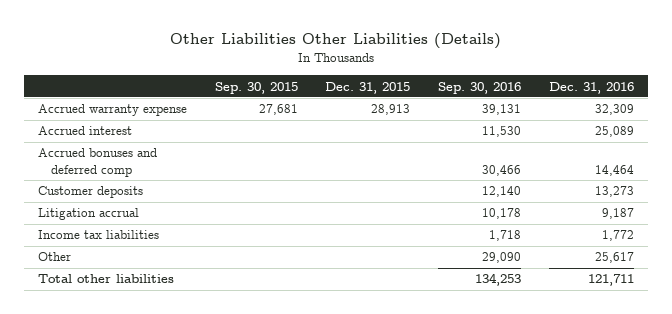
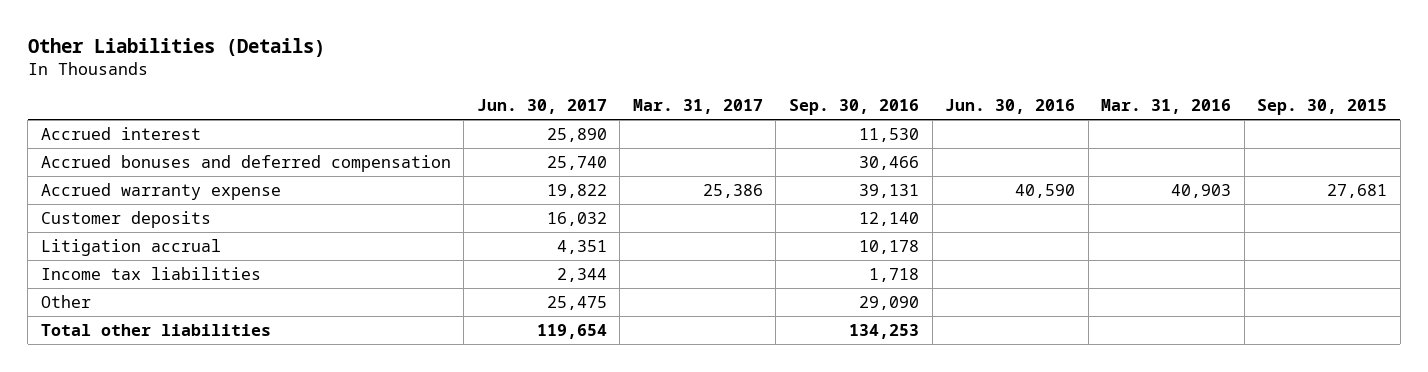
[169,33,501,50] Other Liabilities Other Liabilities (Details) -> [27,38,325,58] Other Liabilities (Details)
[325,81,411,94] Dec. 31, 2015 -> none
[549,81,635,94] Dec. 31, 2016 -> none
none -> [476,99,607,115] Jun. 30, 2017
none -> [632,99,763,115] Mar. 31, 2017
none -> [945,99,1076,115] Jun. 30, 2016
none -> [1101,99,1232,115] Mar. 31, 2016
[37,148,157,177] Accrued bonuses and deferred comp -> [40,154,451,172] Accrued bonuses and deferred compensation
[37,104,187,117] Accrued warranty expense -> [40,182,281,200] Accrued warranty expense

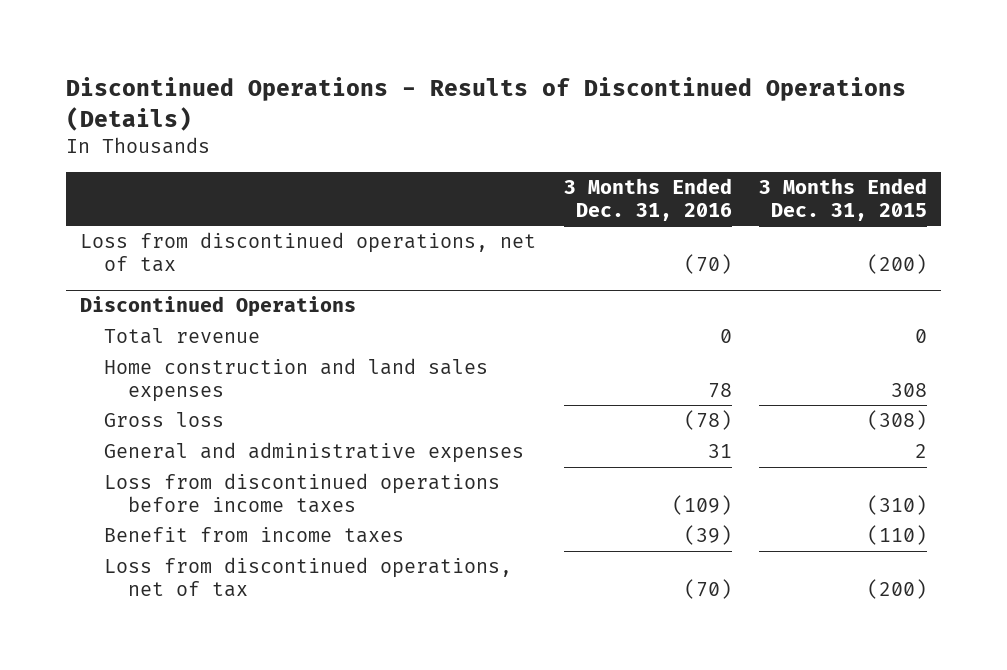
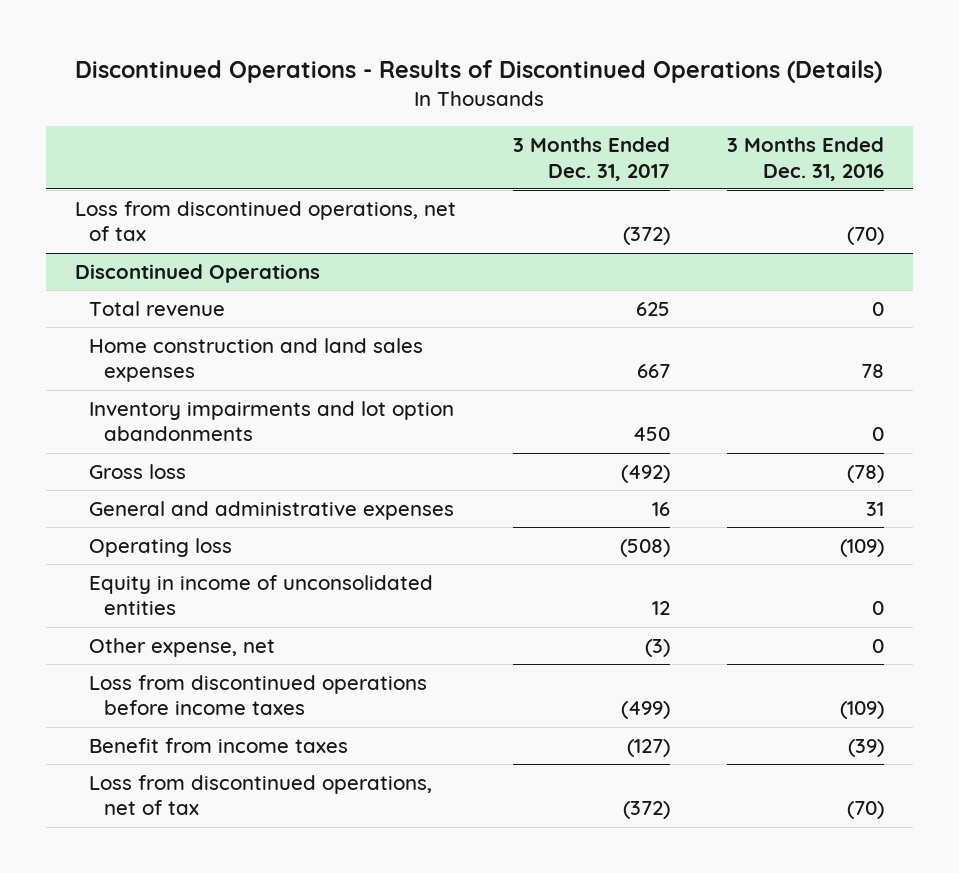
[759,178,928,221] 3 Months Ended Dec. 31, 2015 -> none
none -> [512,136,670,181] 3 Months Ended Dec. 31, 2017
none -> [89,400,455,442] Inventory impairments and lot option abandonments
none -> [89,537,233,557] Operating loss
none -> [89,574,434,616] Equity in income of unconsolidated entities
none -> [89,637,276,657] Other expense, net

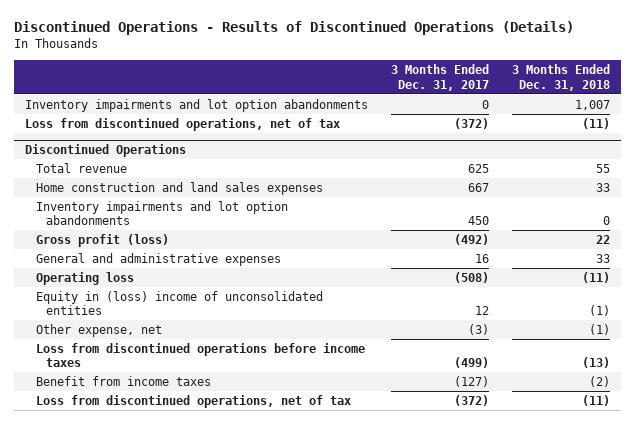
[727,136,885,181] 3 Months Ended Dec. 31, 2016 -> none
none -> [511,63,610,91] 3 Months Ended Dec. 31, 2018
none -> [25,98,369,112] Inventory impairments and lot option abandonments
[89,463,187,479] Gross loss -> [35,233,169,247] Gross profit (loss)
[89,574,434,616] Equity in income of unconsolidated entities -> [35,290,323,316] Equity in (loss) income of unconsolidated entities

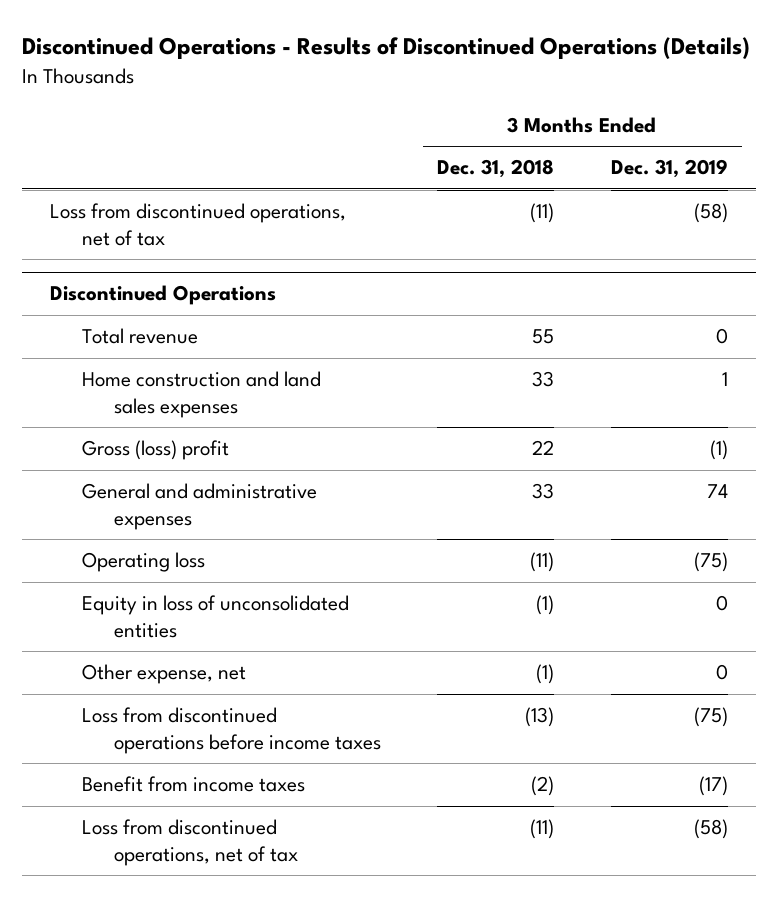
[391,63,490,91] 3 Months Ended Dec. 31, 2017 -> none
none -> [610,159,728,179] Dec. 31, 2019
[25,98,369,112] Inventory impairments and lot option abandonments -> none
[35,200,288,226] Inventory impairments and lot option abandonments -> none
[35,233,169,247] Gross profit (loss) -> [81,440,229,461] Gross (loss) profit
[35,290,323,316] Equity in (loss) income of unconsolidated entities -> [81,595,349,638] Equity in loss of unconsolidated entities

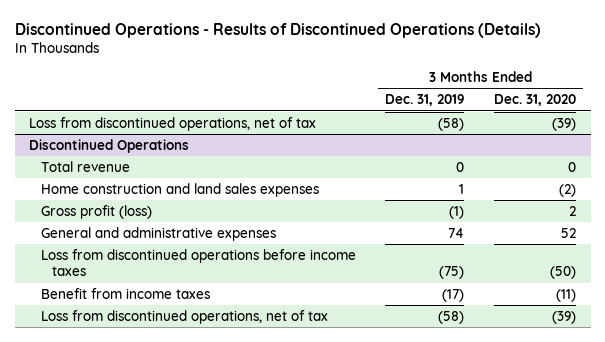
[437,159,555,179] Dec. 31, 2018 -> none
none -> [493,94,576,107] Dec. 31, 2020
[81,440,229,461] Gross (loss) profit -> [40,204,152,219] Gross profit (loss)
[81,552,205,573] Operating loss -> none
[81,595,349,638] Equity in loss of unconsolidated entities -> none
[81,664,246,685] Other expense, net -> none

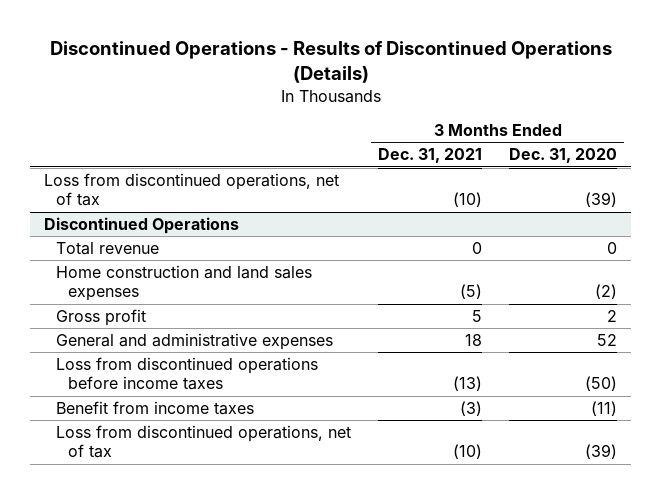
[385,94,465,107] Dec. 31, 2019 -> none
none -> [378,148,483,164] Dec. 31, 2021
[40,204,152,219] Gross profit (loss) -> [55,309,146,327] Gross profit

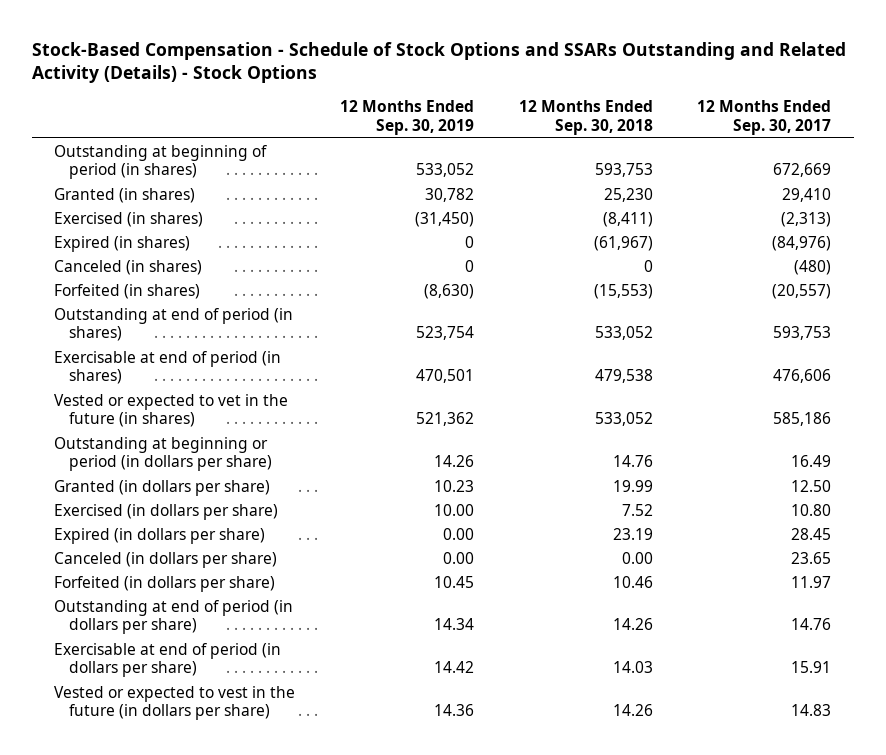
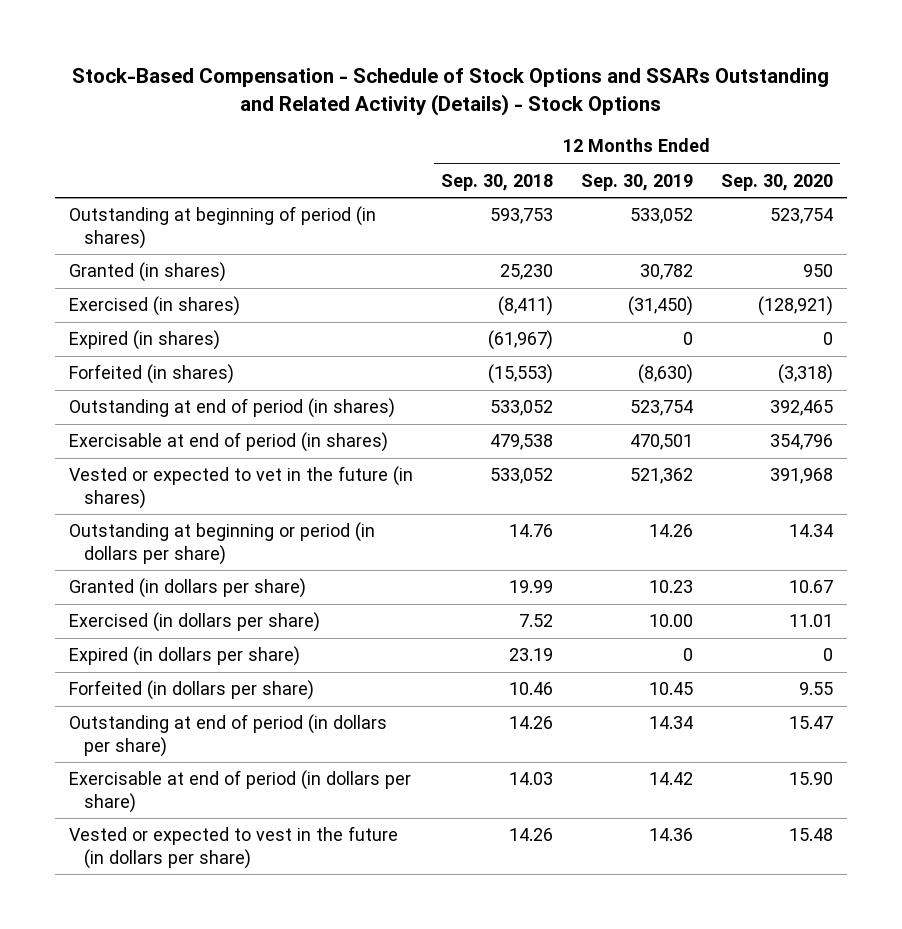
[697,100,832,136] 12 Months Ended Sep. 30, 2017 -> none
none -> [720,173,833,191] Sep. 30, 2020
[54,259,203,275] Canceled (in shares) -> none
[54,551,278,568] Canceled (in dollars per share) -> none
[442,527,474,540] 0.00 -> [682,648,693,662] 0

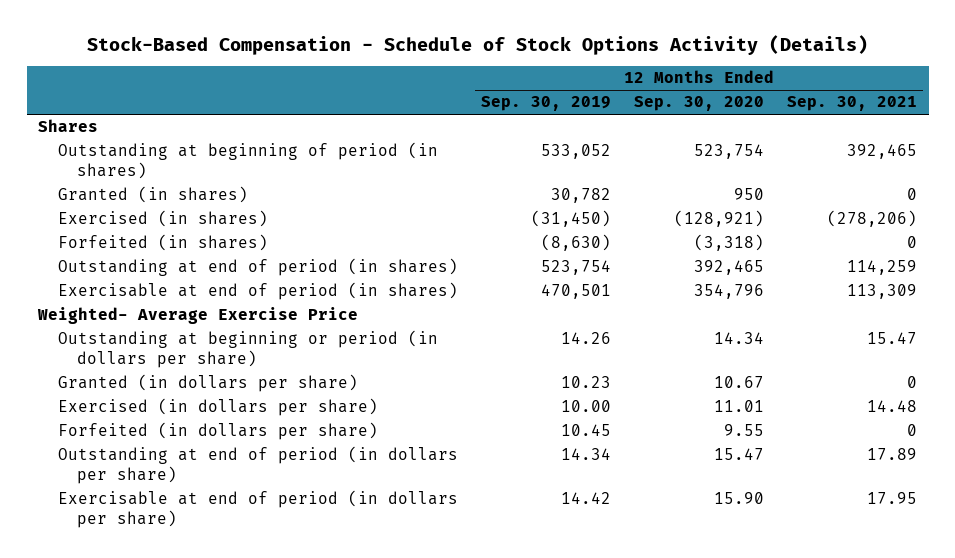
[71,67,829,116] Stock-Based Compensation - Schedule of Stock Options and SSARs Outstanding and Related Activity (Details) - Stock Options -> [86,34,868,55] Stock-Based Compensation - Schedule of Stock Options Activity (Details)
[440,173,553,191] Sep. 30, 2018 -> none
none -> [787,96,918,112] Sep. 30, 2021
none -> [38,119,99,133] Shares
[68,330,220,351] Expired (in shares) -> none
[68,466,413,509] Vested or expected to vet in the future (in shares) -> none
none -> [37,307,359,325] Weighted- Average Exercise Price
[68,646,300,667] Expired (in dollars per share) -> none
[68,826,398,869] Vested or expected to vest in the future (in dollars per share) -> none

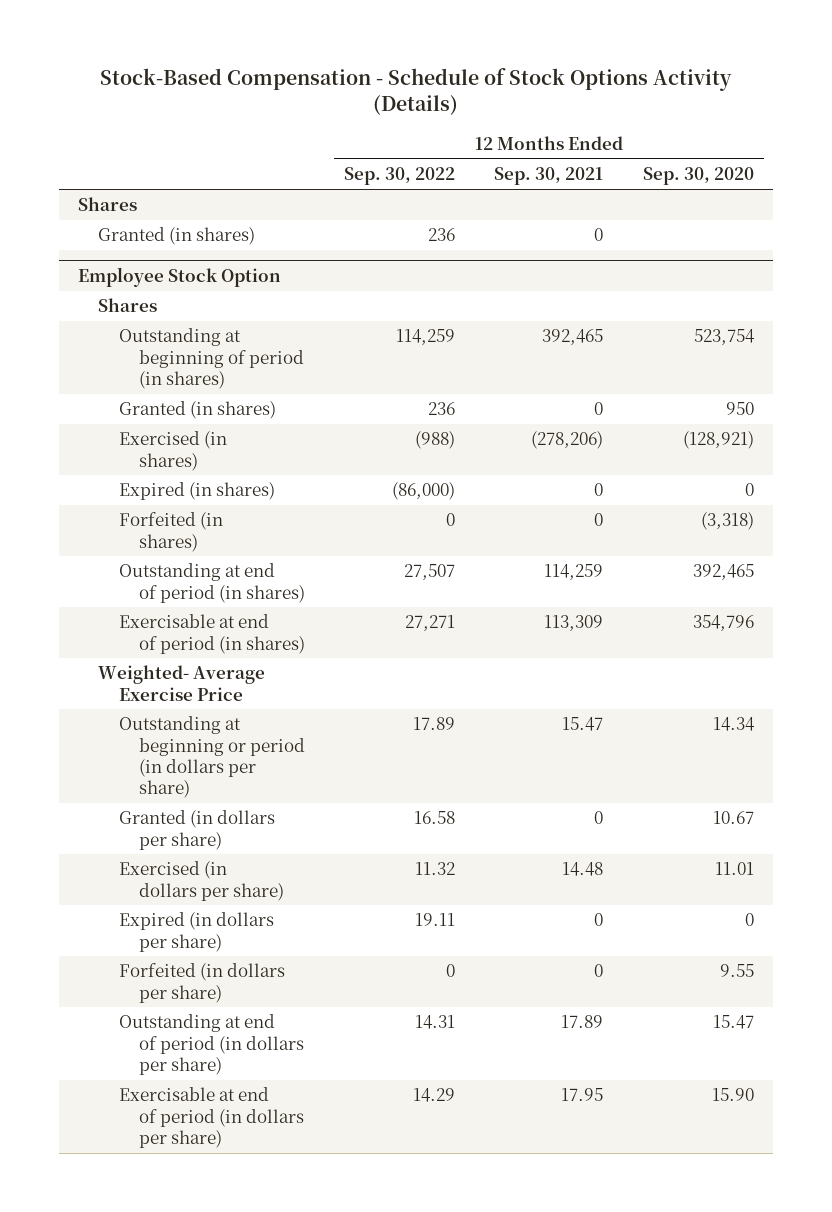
[480,96,611,112] Sep. 30, 2019 -> none
none -> [344,167,456,186] Sep. 30, 2022
none -> [98,227,256,246] Granted (in shares)
none -> [78,266,282,287] Employee Stock Option
none -> [98,298,158,313] Shares
none -> [118,482,275,501] Expired (in shares)
none -> [118,912,274,952] Expired (in dollars per share)

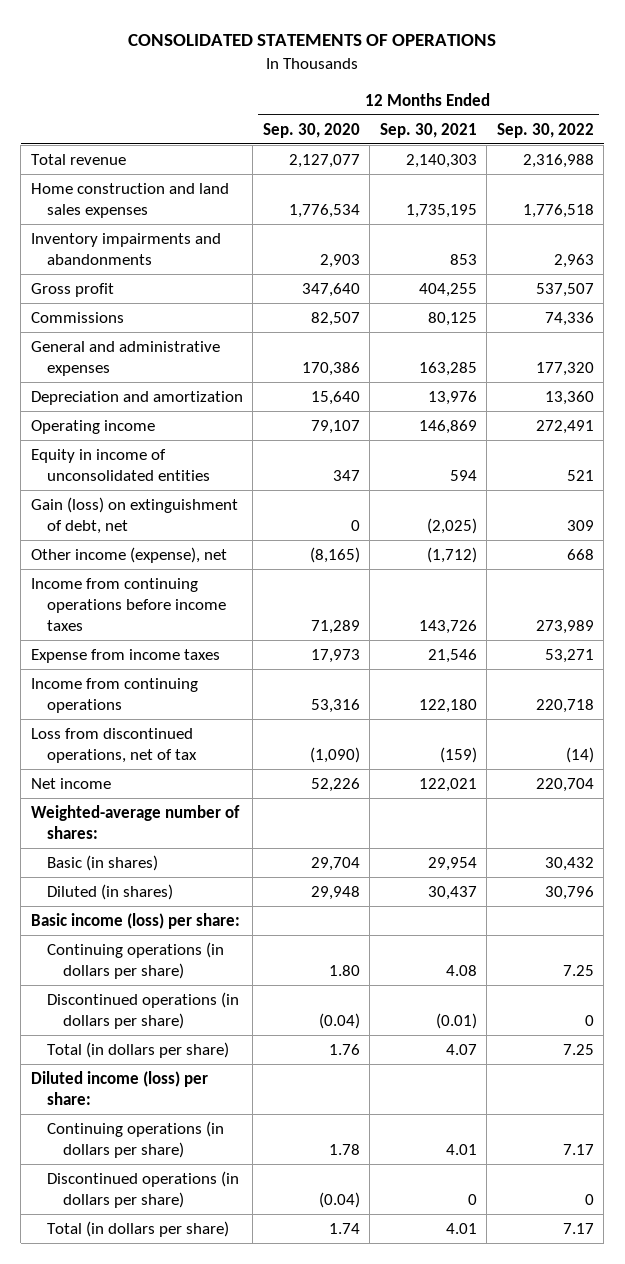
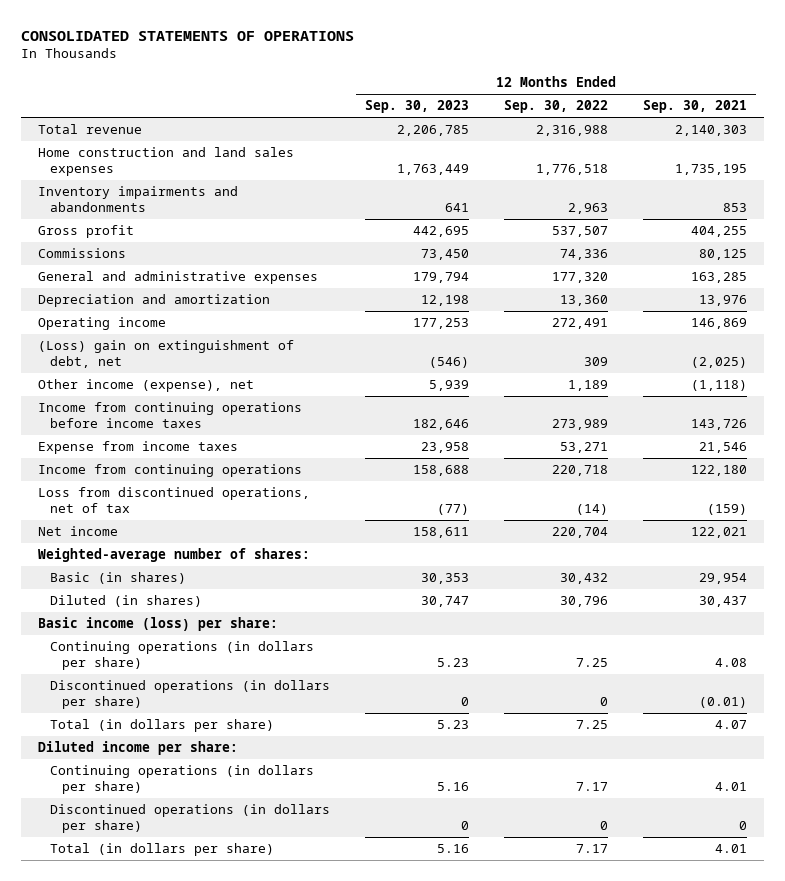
[262,122,360,138] Sep. 30, 2020 -> none
none -> [364,100,469,114] Sep. 30, 2023
[30,448,210,481] Equity in income of unconsolidated entities -> none
[30,496,238,534] Gain (loss) on extinguishment of debt, net -> [38,340,295,368] (Loss) gain on extinguishment of debt, net
[426,546,477,563] (1,712) -> [690,380,747,392] (1,118)
[566,548,594,560] 668 -> [567,380,608,392] 1,189
[30,1070,208,1105] Diluted income (loss) per share: -> [38,741,239,756] Diluted income per share:

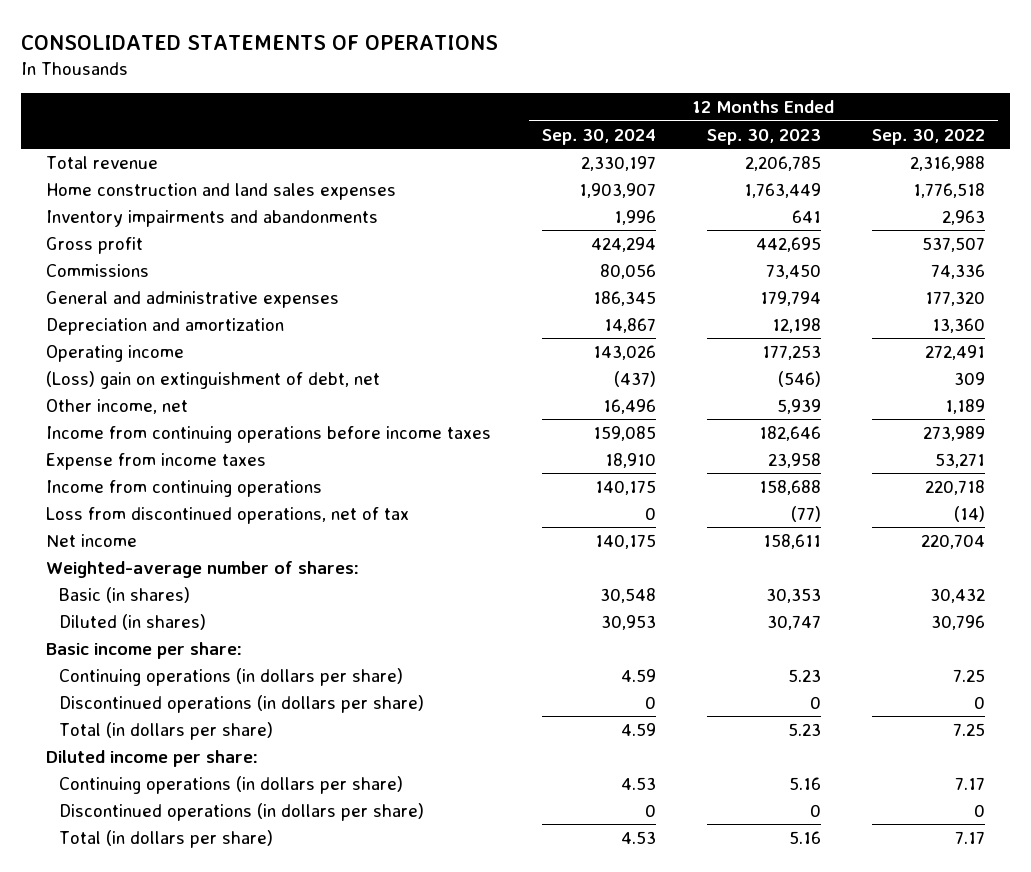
[642,100,747,114] Sep. 30, 2021 -> none
none -> [542,128,657,145] Sep. 30, 2024
[38,379,255,393] Other income (expense), net -> [46,399,189,415] Other income, net
[38,617,279,632] Basic income (loss) per share: -> [46,642,243,660] Basic income per share:

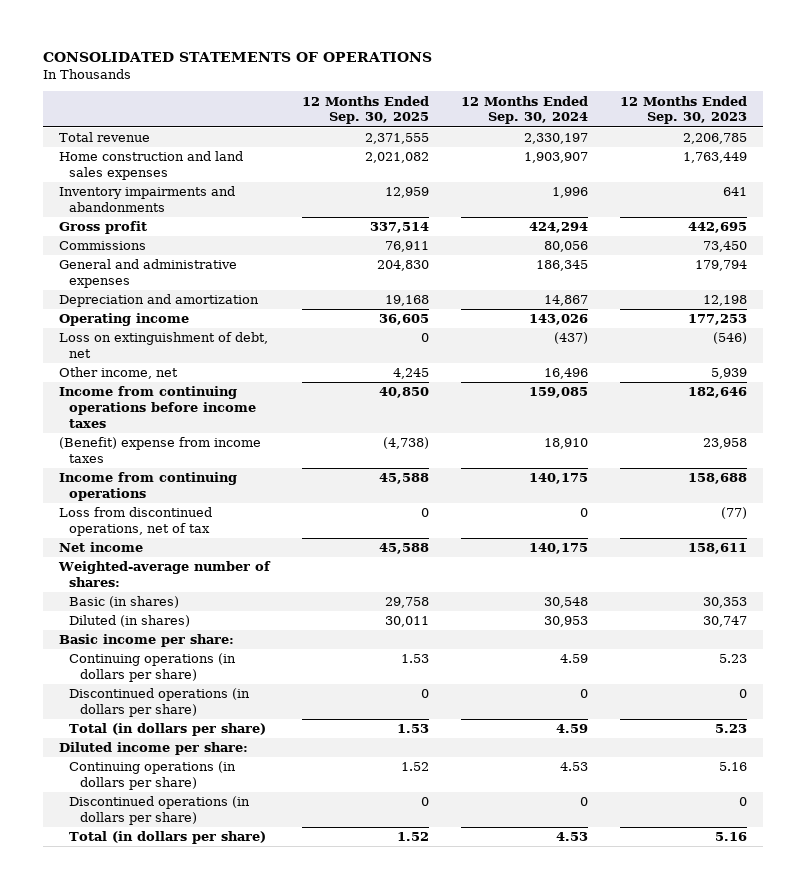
[871,128,985,145] Sep. 30, 2022 -> none
none -> [301,95,429,125] 12 Months Ended Sep. 30, 2025
[46,371,381,390] (Loss) gain on extinguishment of debt, net -> [59,332,269,359] Loss on extinguishment of debt, net
[46,453,267,471] Expense from income taxes -> [59,437,262,464] (Benefit) expense from income taxes

